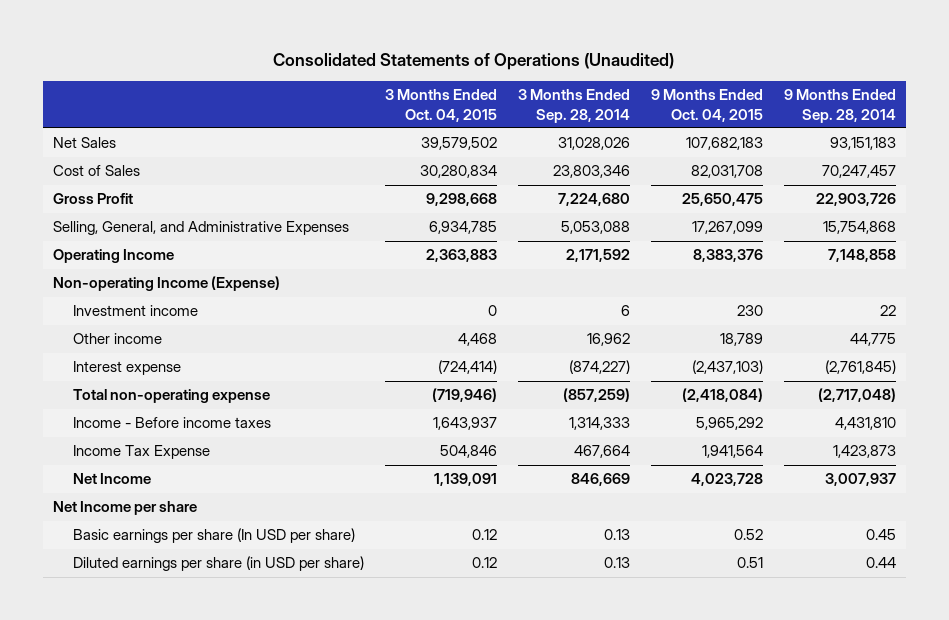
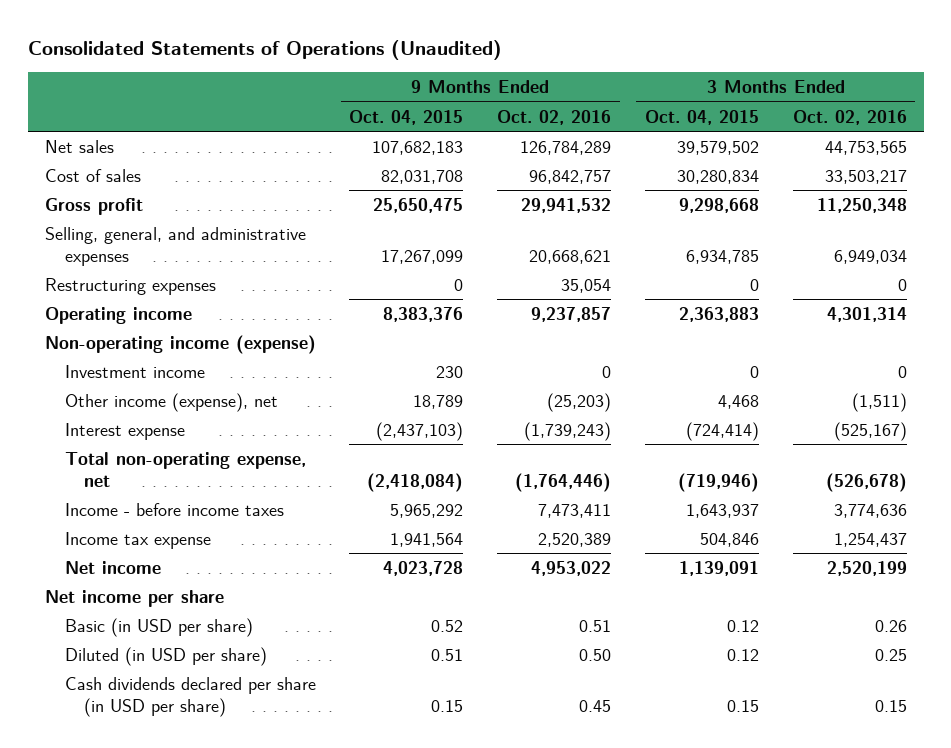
[517,89,630,123] 3 Months Ended Sep. 28, 2014 -> none
[783,89,896,123] 9 Months Ended Sep. 28, 2014 -> none
none -> [497,109,612,125] Oct. 02, 2016
none -> [792,109,907,125] Oct. 02, 2016
[53,137,117,149] Net Sales -> [44,139,114,153] Net sales
[53,165,141,177] Cost of Sales -> [44,168,141,182] Cost of sales
[53,193,134,205] Gross Profit -> [44,197,143,215] Gross profit
[53,221,350,236] Selling, General, and Administrative Expenses -> [44,226,306,266] Selling, general, and administrative expenses
none -> [44,277,216,295] Restructuring expenses
[53,249,175,264] Operating Income -> [44,306,192,324] Operating income
[53,276,281,292] Non-operating Income (Expense) -> [44,334,316,354] Non-operating income (expense)
[73,333,163,345] Other income -> [64,392,278,412] Other income (expense), net
[73,389,271,404] Total non-operating expense -> [64,451,306,487] Total non-operating expense, net
[73,417,272,429] Income - Before income taxes -> [64,502,284,516] Income - before income taxes
[73,445,211,460] Income Tax Expense -> [64,531,211,549] Income tax expense
[73,473,152,485] Net Income -> [64,560,161,574] Net income
[53,501,198,516] Net Income per share -> [44,589,224,607] Net income per share
[73,528,356,544] Basic earnings per share (In USD per share) -> [64,617,253,637] Basic (in USD per share)
[73,556,365,572] Diluted earnings per share (in USD per share) -> [64,646,267,666] Diluted (in USD per share)
none -> [64,676,316,717] Cash dividends declared per share (in USD per share)

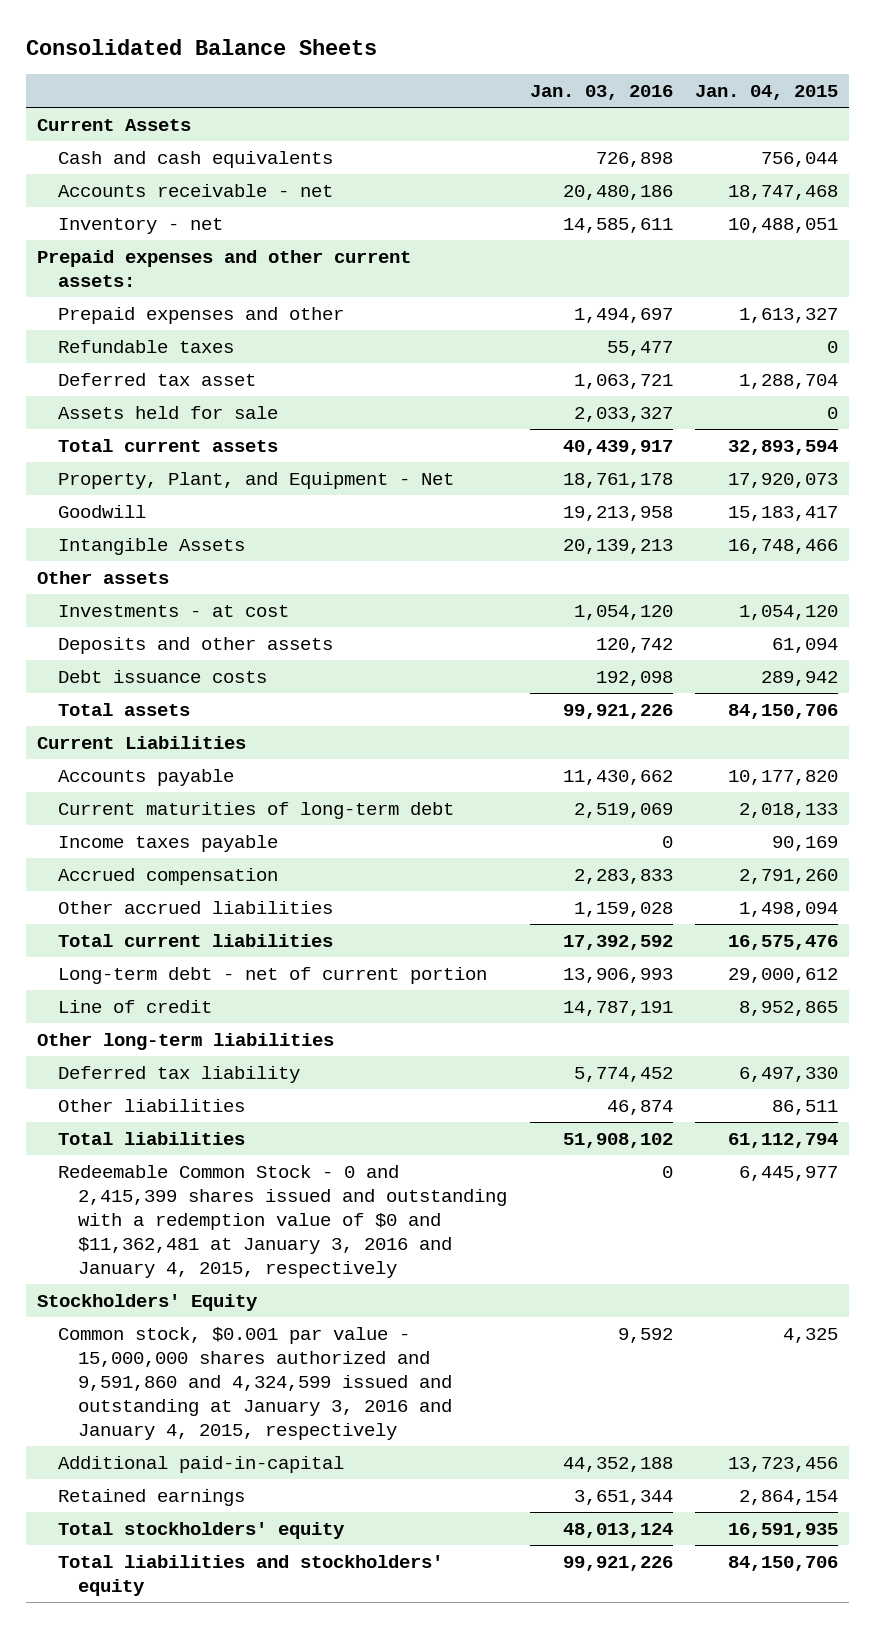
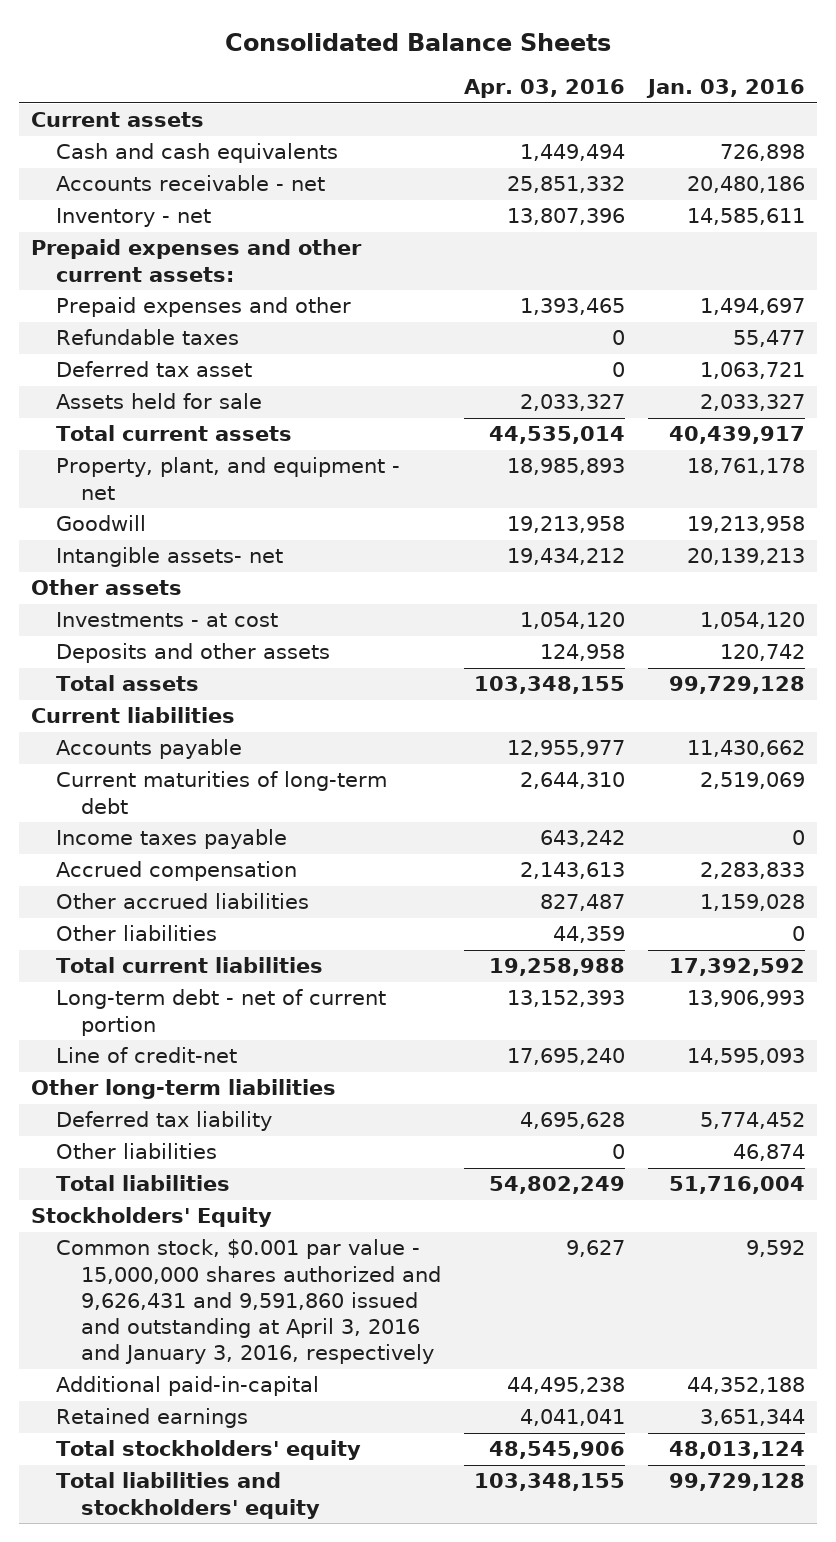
[695,85,839,101] Jan. 04, 2015 -> none
none -> [463,79,625,99] Apr. 03, 2016
[36,118,191,131] Current Assets -> [30,112,204,128] Current assets
[57,471,454,489] Property, Plant, and Equipment - Net -> [55,457,400,500] Property, plant, and equipment - net
[57,537,245,555] Intangible Assets -> [55,547,283,568] Intangible assets- net
[57,669,267,683] Debt issuance costs -> none
[562,703,673,719] 99,921,226 -> [669,676,806,695] 99,729,128
[36,735,246,749] Current Liabilities -> [30,707,235,724] Current liabilities
none -> [55,925,217,942] Other liabilities
[57,999,212,1013] Line of credit -> [55,1047,237,1064] Line of credit-net
[562,1000,673,1016] 14,787,191 -> [687,1048,806,1066] 14,595,093
[57,1164,508,1279] Redeemable Common Stock - 0 and 2,415,399 shares issued and outstanding with a redemption value of $0 and $11,362,481 at January 3, 2016 and January 4, 2015, respectively -> none
[562,1132,673,1148] 51,908,102 -> [669,1176,806,1195] 51,716,004
[57,1326,453,1441] Common stock, $0.001 par value - 15,000,000 shares authorized and 9,591,860 and 4,324,599 issued and outstanding at January 3, 2016 and January 4, 2015, respectively -> [55,1239,441,1365] Common stock, $0.001 par value - 15,000,000 shares authorized and 9,626,431 and 9,591,860 issued and outstanding at April 3, 2016 and January 3, 2016, respectively
[562,1555,673,1571] 99,921,226 -> [669,1473,806,1492] 99,729,128

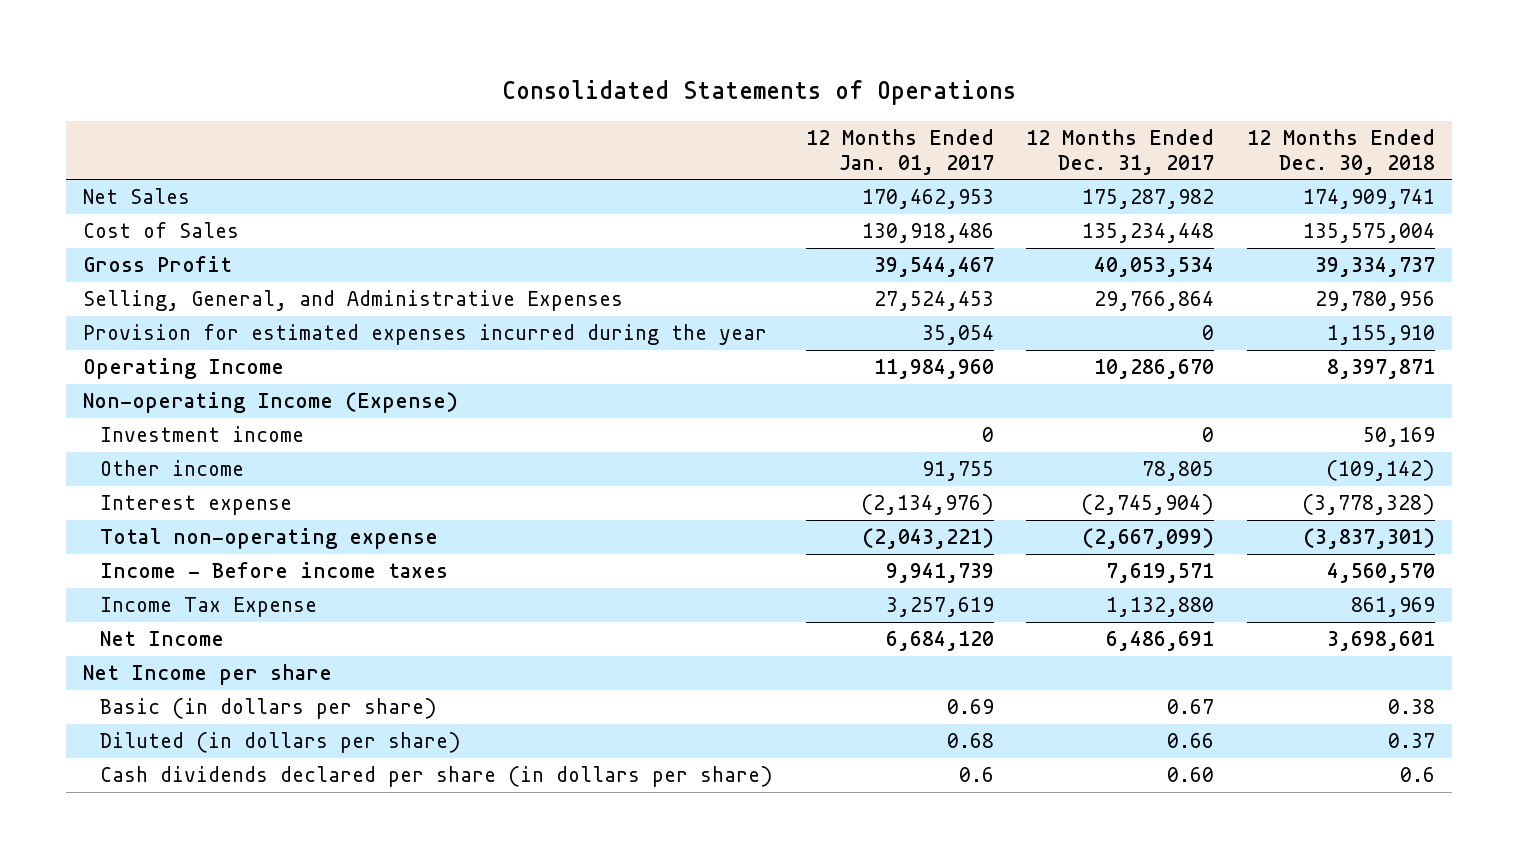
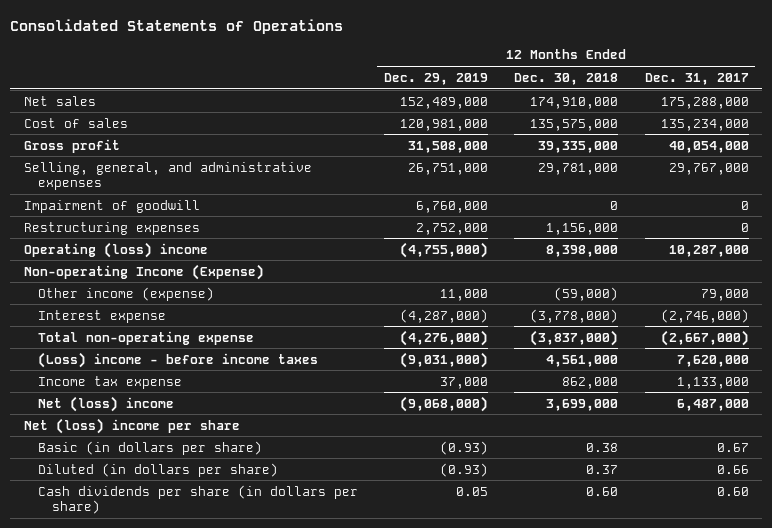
[805,129,994,175] 12 Months Ended Jan. 01, 2017 -> none
none -> [384,72,489,85] Dec. 29, 2019
[82,324,767,346] Provision for estimated expenses incurred during the year -> none
[82,188,190,205] Net Sales -> [23,95,96,106] Net sales
[1082,189,1215,210] 175,287,982 -> [660,96,749,109] 175,288,000
[1303,189,1436,210] 174,909,741 -> [530,96,619,109] 174,910,000
[82,222,239,239] Cost of Sales -> [23,117,128,128] Cost of sales
[1082,223,1215,244] 135,234,448 -> [660,118,749,131] 135,234,000
[1303,223,1436,244] 135,575,004 -> [530,118,619,131] 135,575,000
[82,256,232,273] Gross Profit -> [23,138,120,153] Gross profit
[1094,257,1215,278] 40,053,534 -> [668,140,749,153] 40,054,000
[1315,257,1436,278] 39,334,737 -> [538,140,619,153] 39,335,000
[82,290,623,312] Selling, General, and Administrative Expenses -> [23,161,312,190] Selling, general, and administrative expenses
[1094,291,1215,312] 29,766,864 -> [668,162,749,175] 29,767,000
[1315,291,1436,312] 29,780,956 -> [538,162,619,175] 29,781,000
none -> [23,199,200,213] Impairment of goodwill
none -> [23,221,200,235] Restructuring expenses
[82,358,284,380] Operating Income -> [23,241,208,258] Operating (loss) income
[1094,359,1215,380] 10,286,670 -> [668,244,749,257] 10,287,000
[1327,359,1436,380] 8,397,871 -> [546,244,619,257] 8,398,000
[99,426,304,443] Investment income -> none
[99,460,244,477] Other income -> [37,286,214,301] Other income (expense)
[1142,461,1215,482] 78,805 -> [700,288,749,301] 79,000
[1326,460,1436,482] (109,142) -> [554,286,619,301] (59,000)
[1081,494,1215,516] (2,745,904) -> [660,308,749,323] (2,746,000)
[1302,494,1436,516] (3,778,328) -> [530,308,619,323] (3,778,000)
[1082,528,1215,550] (2,667,099) -> [660,329,749,346] (2,667,000)
[1303,528,1436,550] (3,837,301) -> [530,329,619,346] (3,837,000)
[99,562,448,579] Income - Before income taxes -> [37,351,318,368] (Loss) income - before income taxes
[1106,563,1215,584] 7,619,571 -> [676,354,749,367] 7,620,000
[1327,563,1436,584] 4,560,570 -> [546,354,619,367] 4,561,000
[99,597,317,618] Income Tax Expense -> [37,375,182,389] Income tax expense
[1106,597,1215,618] 1,132,880 -> [676,376,749,389] 1,133,000
[1351,597,1436,618] 861,969 -> [562,376,619,389] 862,000
[99,631,224,647] Net Income -> [37,395,174,412] Net (loss) income
[1106,631,1215,652] 6,486,691 -> [676,398,749,411] 6,487,000
[1327,631,1436,652] 3,698,601 -> [546,398,619,411] 3,699,000
[82,664,332,686] Net Income per share -> [23,417,240,434] Net (loss) income per share
[99,766,773,788] Cash dividends declared per share (in dollars per share) -> [37,484,358,514] Cash dividends per share (in dollars per share)
[1400,767,1436,783] 0.6 -> [586,486,619,496] 0.60

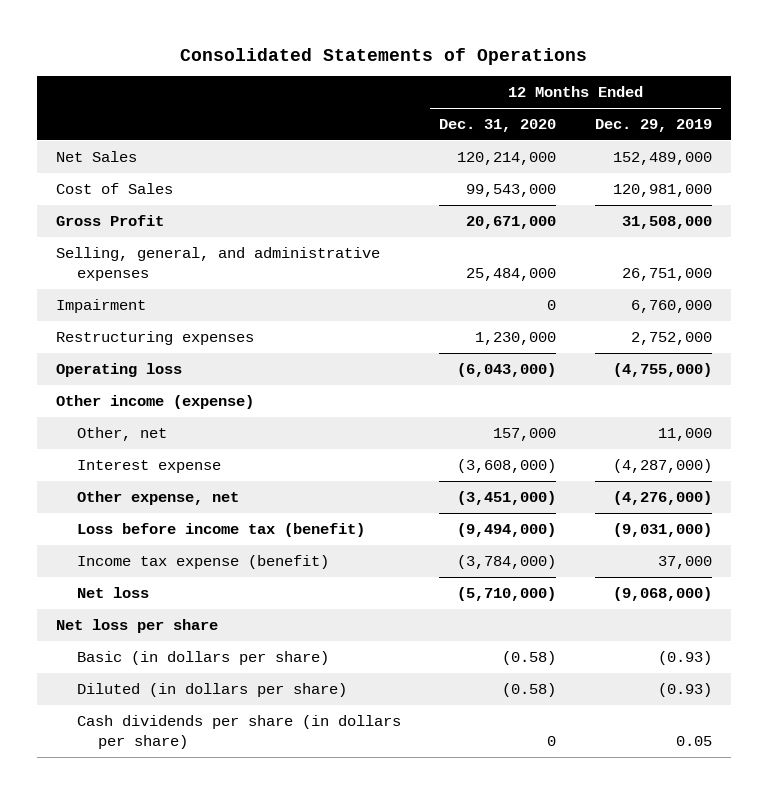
[514,72,619,85] Dec. 30, 2018 -> none
[644,72,749,85] Dec. 31, 2017 -> none
none -> [439,119,557,133] Dec. 31, 2020
[23,95,96,106] Net sales -> [56,151,138,163] Net Sales
[23,117,128,128] Cost of sales -> [56,183,174,195] Cost of Sales
[23,138,120,153] Gross profit -> [56,215,165,227] Gross Profit
[23,199,200,213] Impairment of goodwill -> [56,299,147,314] Impairment
[23,241,208,258] Operating (loss) income -> [56,363,183,378] Operating loss
[23,263,264,280] Non-operating Income (Expense) -> [56,395,255,410] Other income (expense)
[37,286,214,301] Other income (expense) -> [77,427,168,442] Other, net
[37,330,254,345] Total non-operating expense -> [77,491,240,506] Other expense, net
[37,351,318,368] (Loss) income - before income taxes -> [77,523,366,538] Loss before income tax (benefit)
[37,375,182,389] Income tax expense -> [77,555,330,570] Income tax expense (benefit)
[37,395,174,412] Net (loss) income -> [77,587,150,599] Net loss
[23,417,240,434] Net (loss) income per share -> [56,619,219,634] Net loss per share

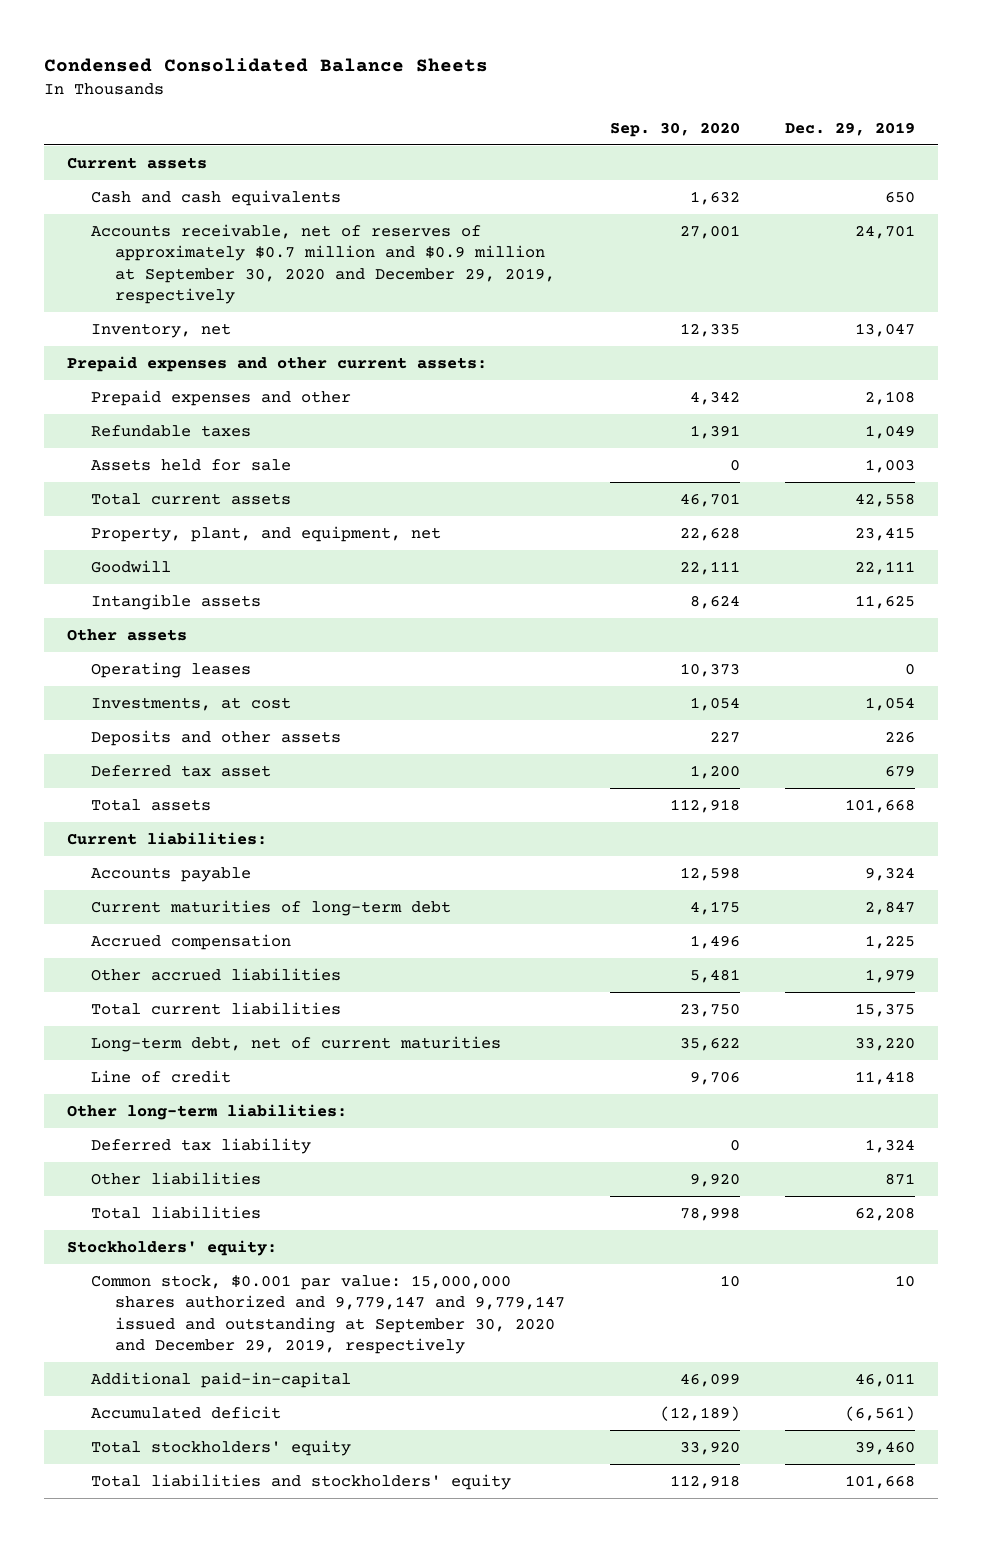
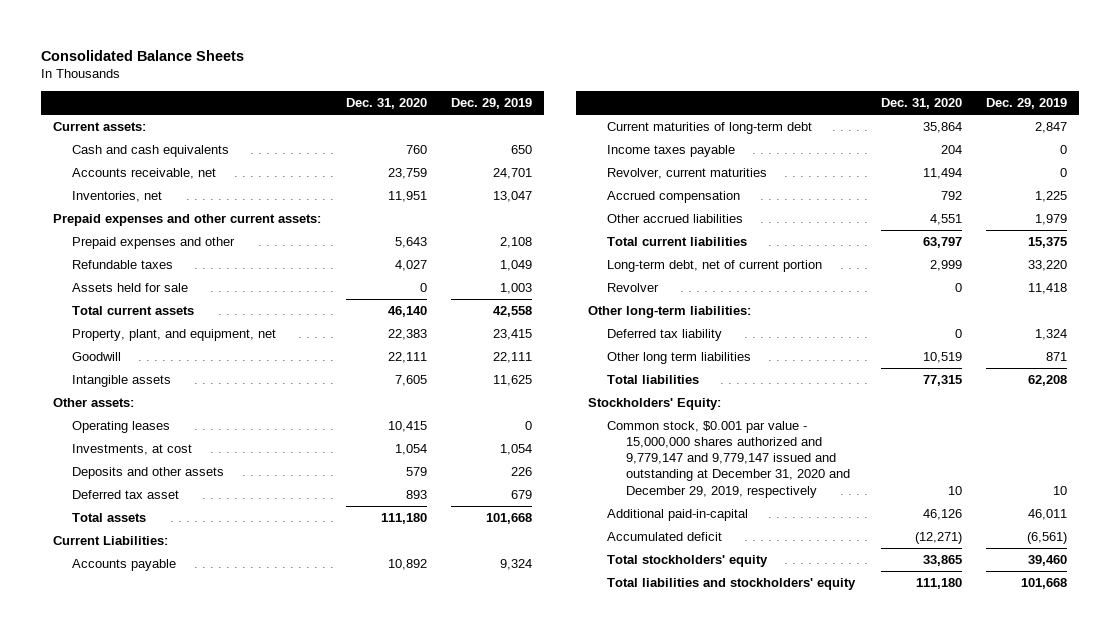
[44,57,489,72] Condensed Consolidated Balance Sheets -> [41,50,245,62] Consolidated Balance Sheets
[610,121,741,137] Sep. 30, 2020 -> none
none -> [345,98,427,110] Dec. 31, 2020
[67,156,208,169] Current assets -> [53,121,147,131] Current assets:
[90,223,555,305] Accounts receivable, net of reserves of approximately $0.7 million and $0.9 million at September 30, 2020 and December 29, 2019, respectively -> [72,167,217,179] Accounts receivable, net
[90,322,231,338] Inventory, net -> [72,190,163,202] Inventories, net
[67,628,188,641] Other assets -> [53,397,135,407] Other assets:
[67,831,268,845] Current liabilities: -> [53,535,169,545] Current Liabilities:
none -> [607,144,736,157] Income taxes payable
none -> [607,167,768,179] Revolver, current maturities
[90,1035,501,1052] Long-term debt, net of current maturities -> [607,259,823,272] Long-term debt, net of current portion
[90,1069,231,1083] Line of credit -> [607,282,660,292] Revolver
[90,1171,261,1185] Other liabilities -> [607,351,752,364] Other long term liabilities
[67,1239,278,1256] Stockholders' equity: -> [588,397,722,410] Stockholders' Equity:
[90,1274,565,1355] Common stock, $0.001 par value: 15,000,000 shares authorized and 9,779,147 and 9,779,147 issued and outstanding at September 30, 2020 and December 29, 2019, respectively -> [607,420,851,498] Common stock, $0.001 par value - 15,000,000 shares authorized and 9,779,147 and 9,779,147 issued and outstanding at December 31, 2020 and December 29, 2019, respectively

